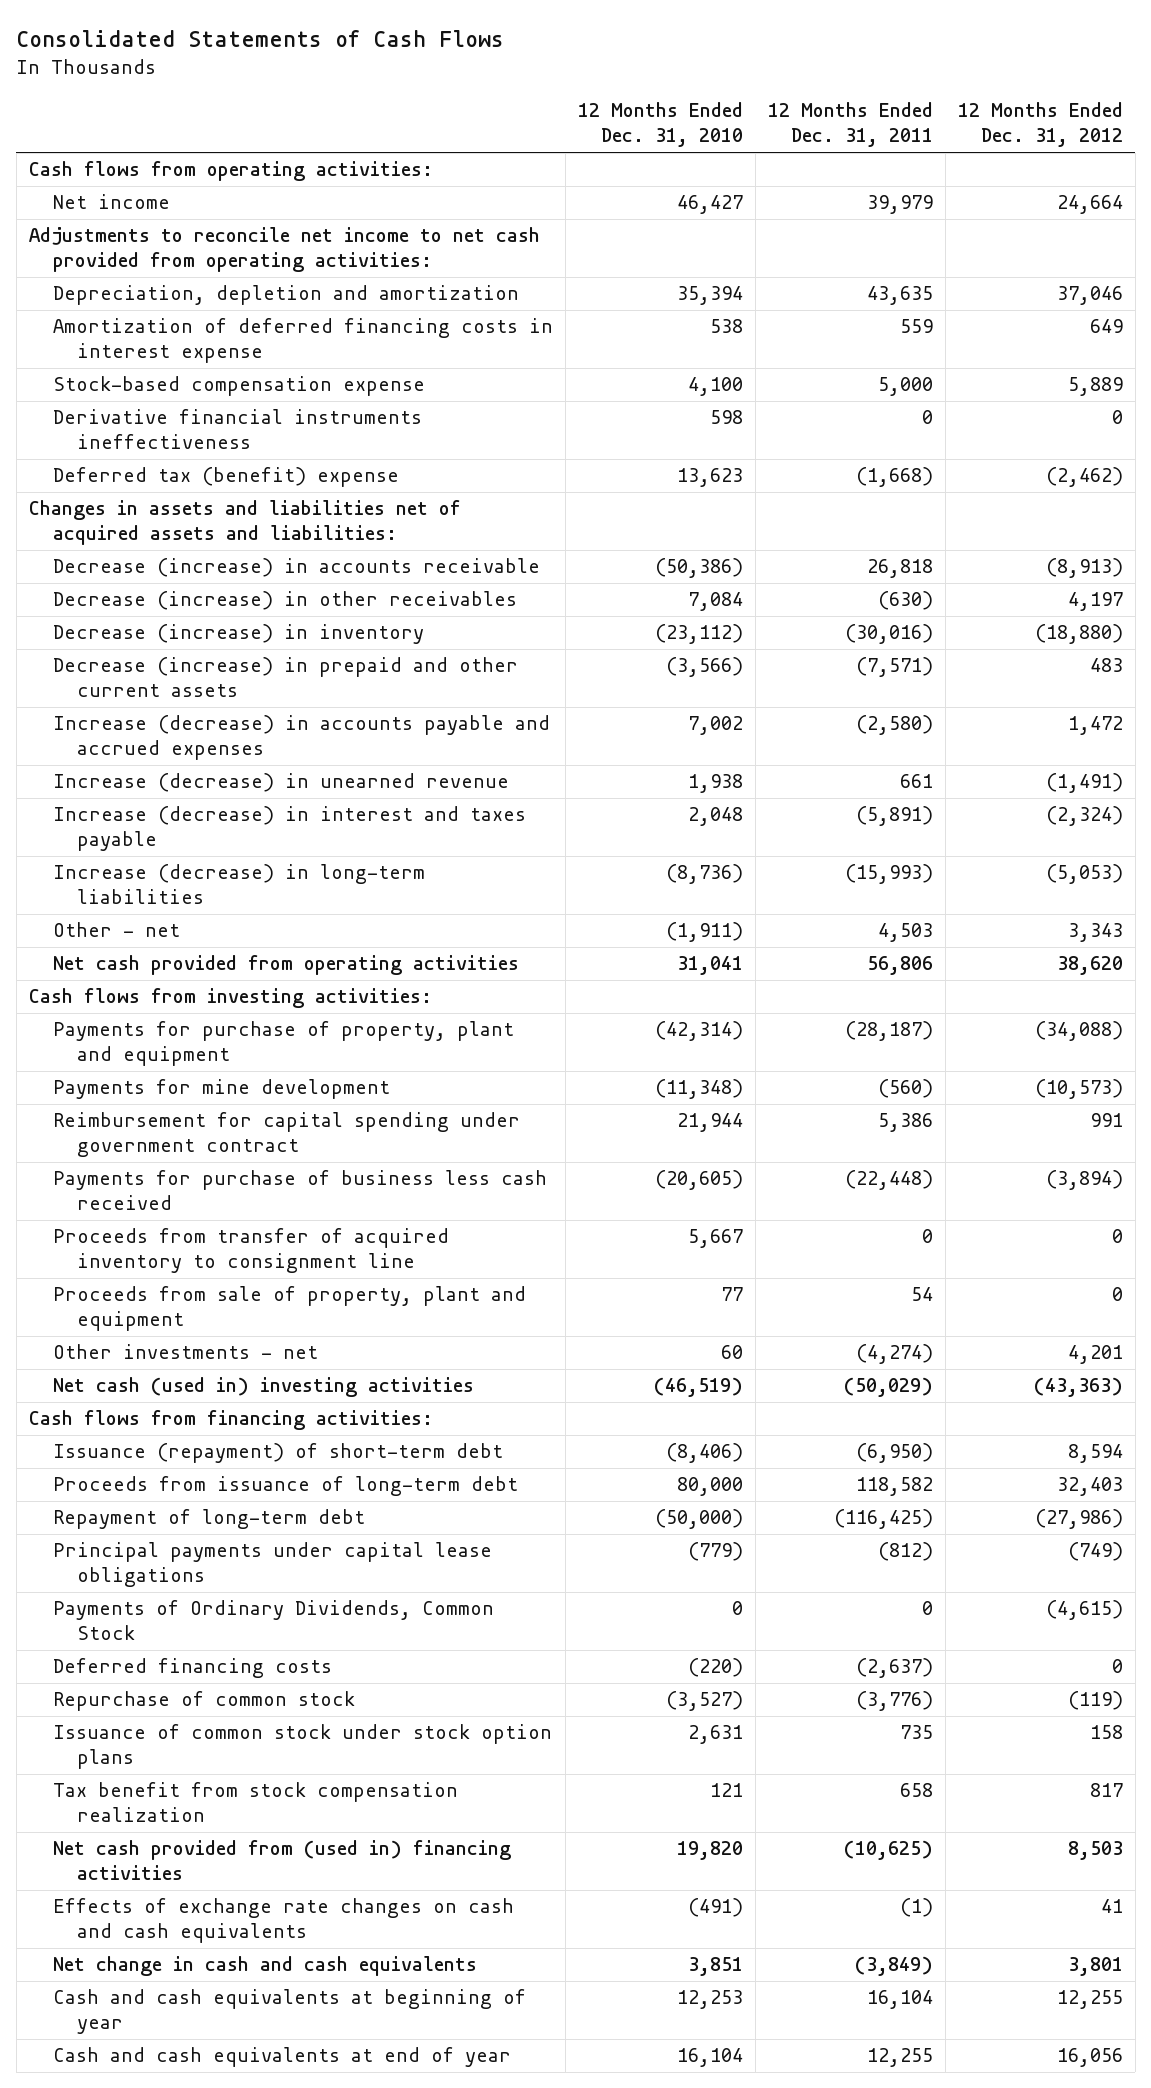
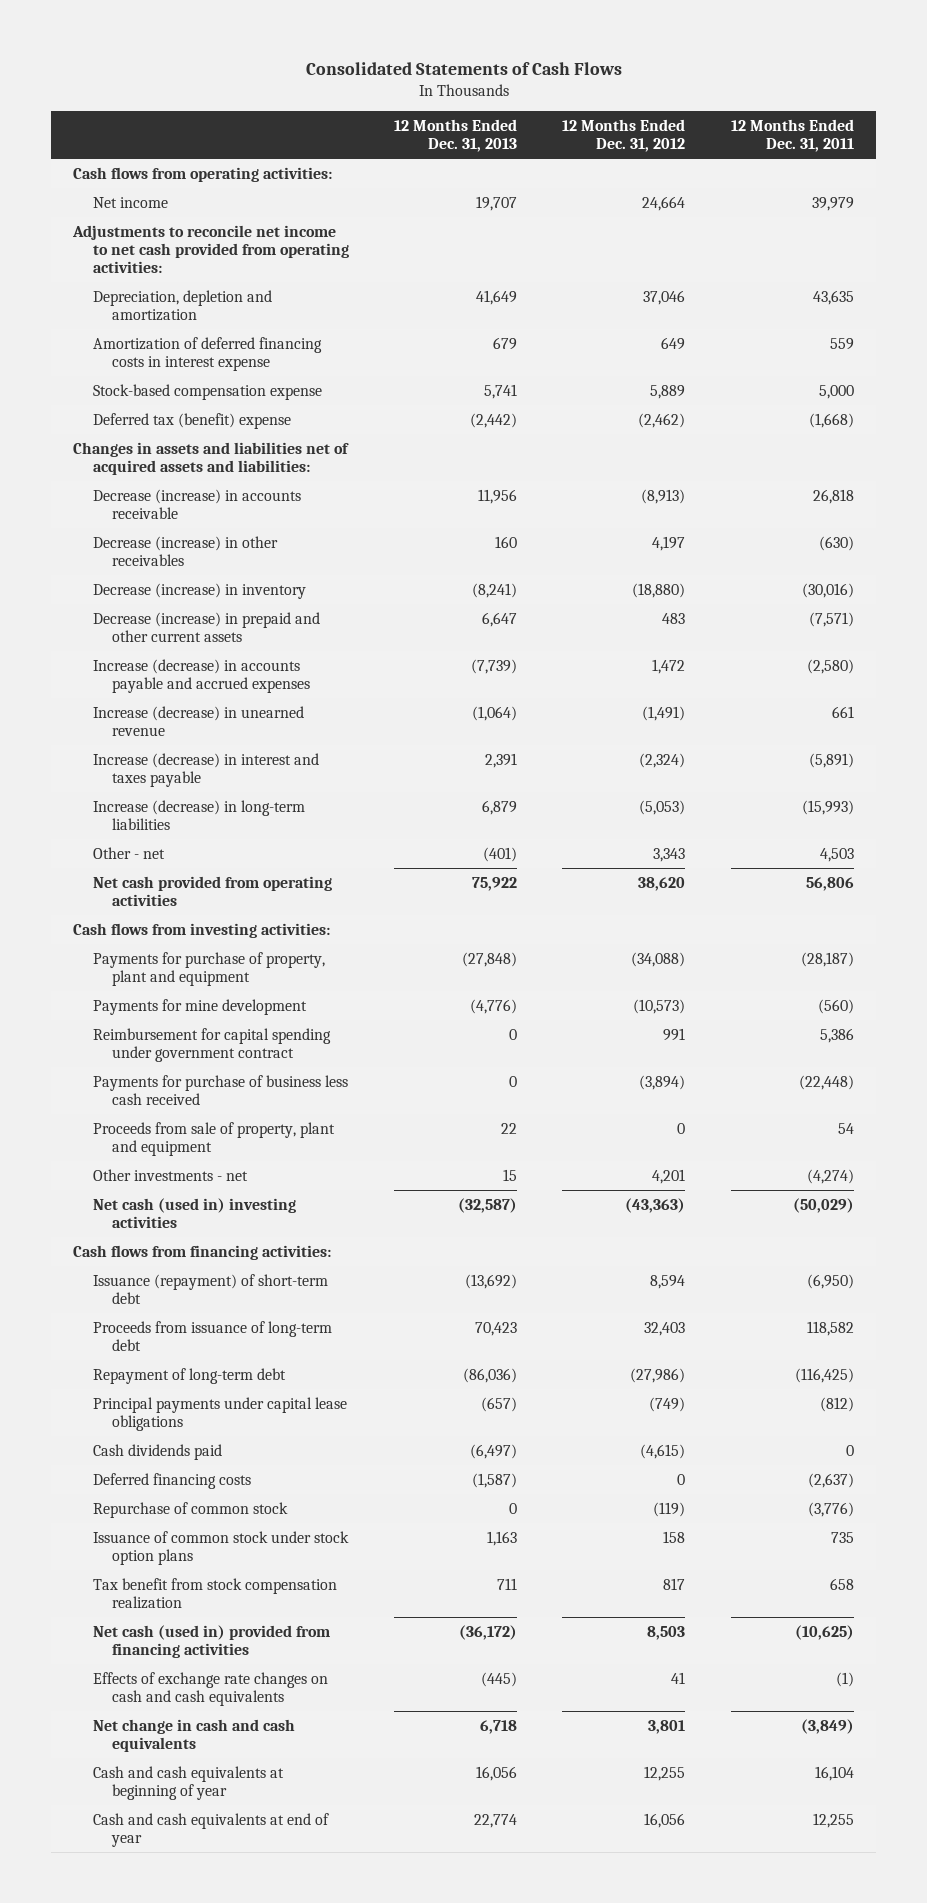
[577,102,743,148] 12 Months Ended Dec. 31, 2010 -> none
none -> [394,118,518,152] 12 Months Ended Dec. 31, 2013
[52,409,422,450] Derivative financial instruments ineffectiveness -> none
[52,1228,449,1274] Proceeds from transfer of acquired inventory to consignment line -> none
[52,1600,494,1641] Payments of Ordinary Dividends, Common Stock -> [92,1443,222,1460] Cash dividends paid
[52,1840,511,1881] Net cash provided from (used in) financing activities -> [92,1624,330,1658] Net cash (used in) provided from financing activities

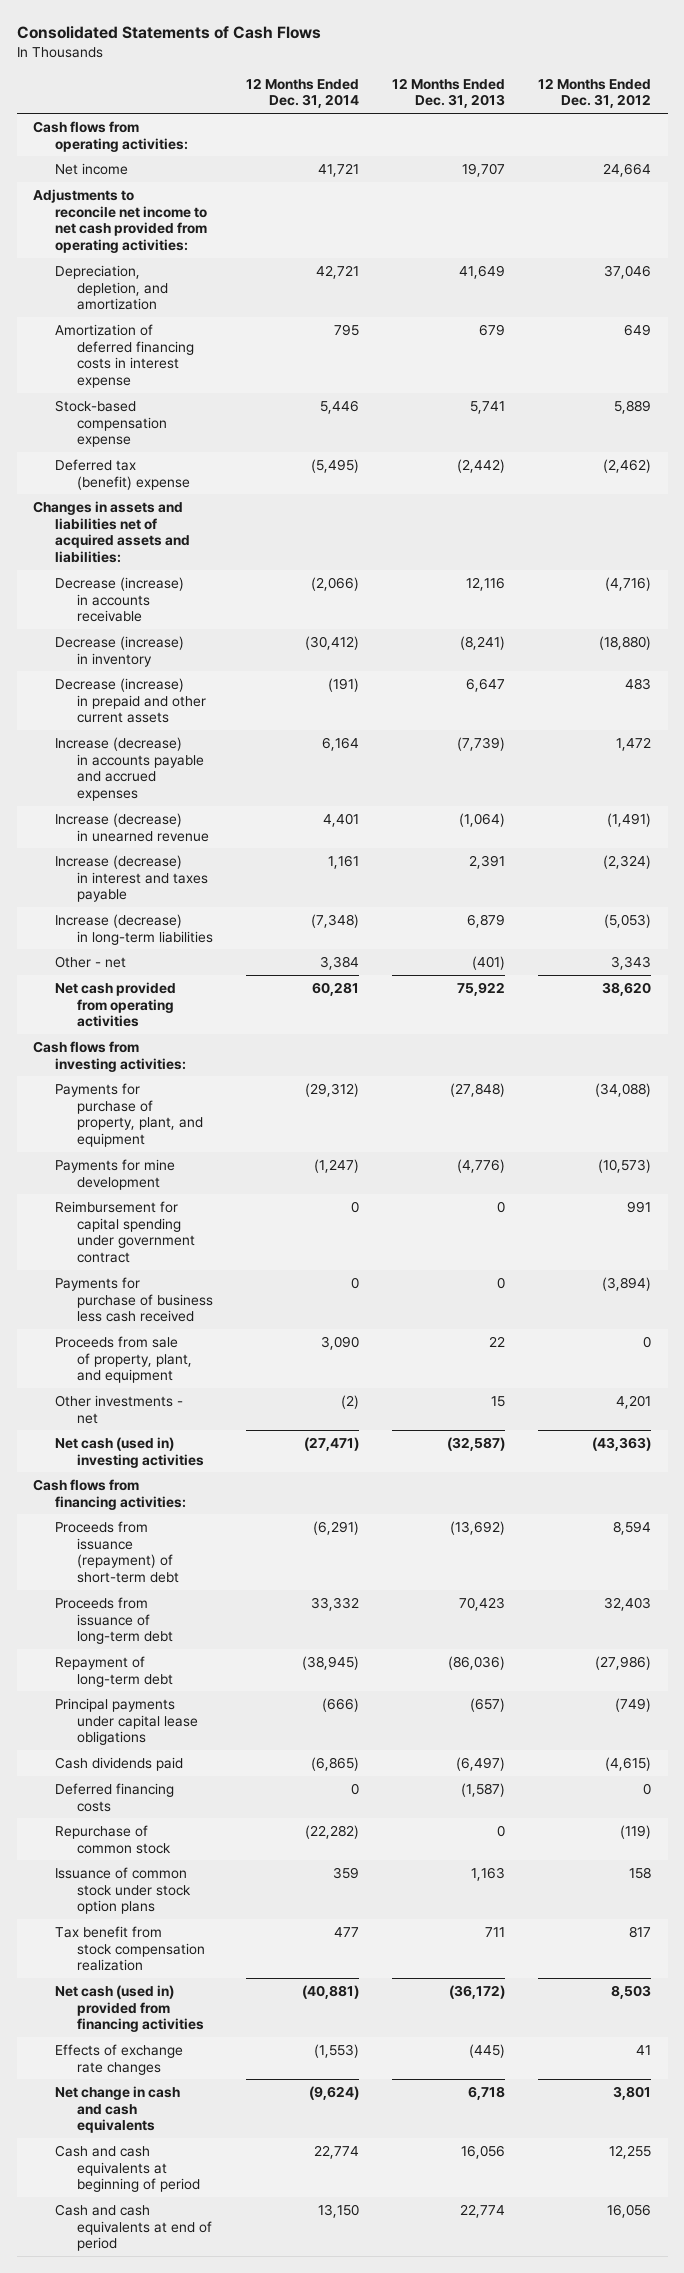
[730,118,854,152] 12 Months Ended Dec. 31, 2011 -> none
none -> [246,77,360,109] 12 Months Ended Dec. 31, 2014
[92,289,272,321] Depreciation, depletion and amortization -> [55,264,169,311] Depreciation, depletion, and amortization
[92,535,278,566] Decrease (increase) in other receivables -> none
[478,488,518,504] 11,956 -> [466,576,506,591] 12,116
[641,488,686,504] (8,913) -> [605,576,652,591] (4,716)
[92,951,325,986] Payments for purchase of property, plant and equipment -> [55,1082,204,1148] Payments for purchase of property, plant, and equipment
[92,1121,335,1156] Proceeds from sale of property, plant and equipment -> [55,1335,193,1384] Proceeds from sale of property, plant, and equipment
[92,1273,328,1304] Issuance (repayment) of short-term debt -> [55,1520,180,1584] Proceeds from issuance (repayment) of short-term debt
[92,1671,328,1706] Effects of exchange rate changes on cash and cash equivalents -> [55,2043,184,2075] Effects of exchange rate changes
[92,1765,284,1800] Cash and cash equivalents at beginning of year -> [55,2144,201,2193] Cash and cash equivalents at beginning of period
[92,1812,329,1847] Cash and cash equivalents at end of year -> [55,2203,213,2252] Cash and cash equivalents at end of period

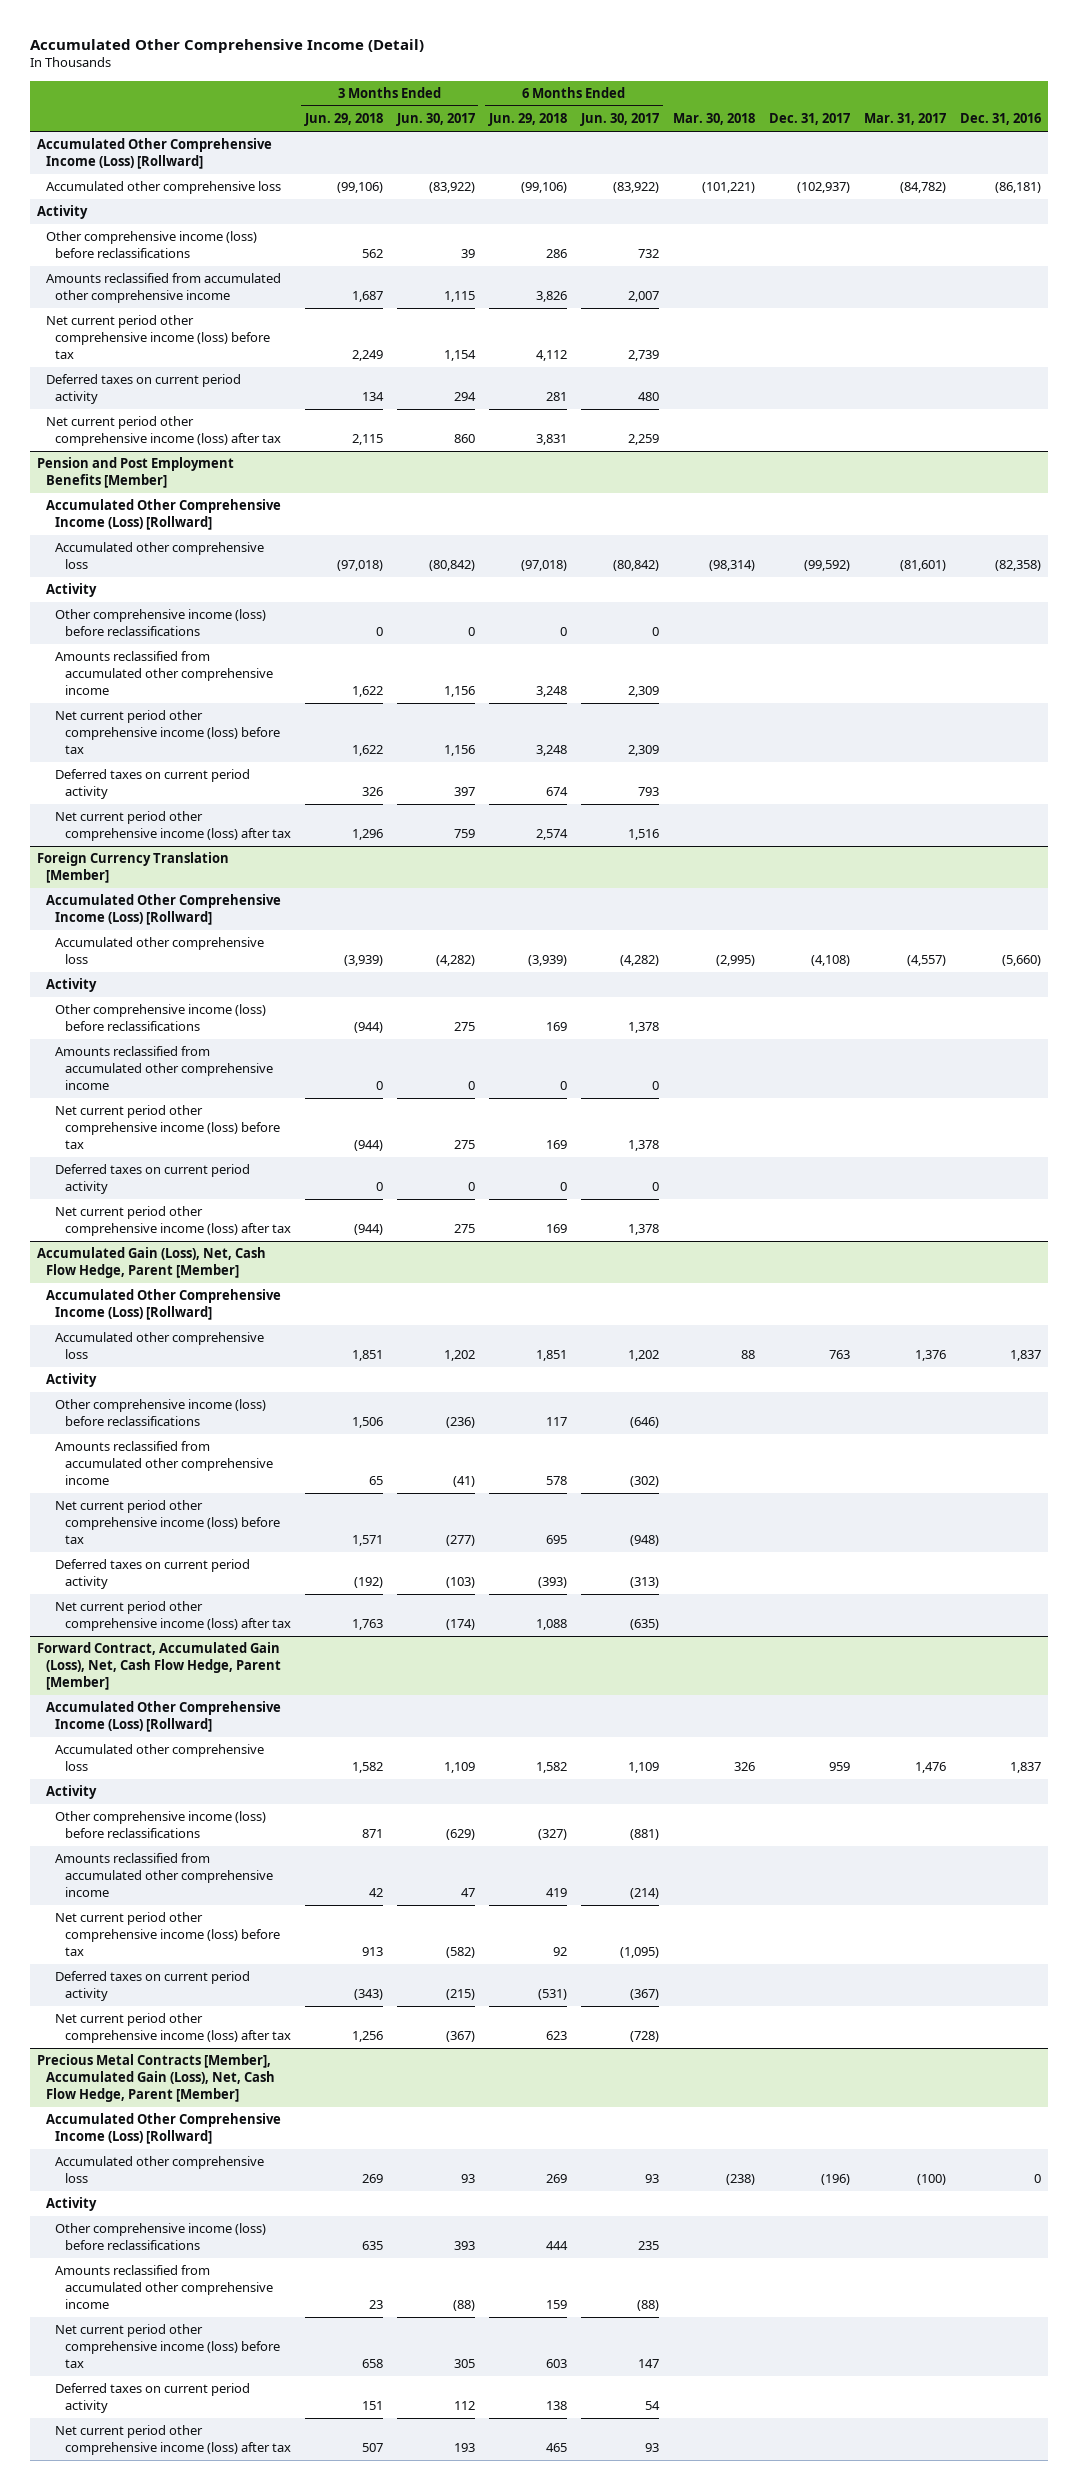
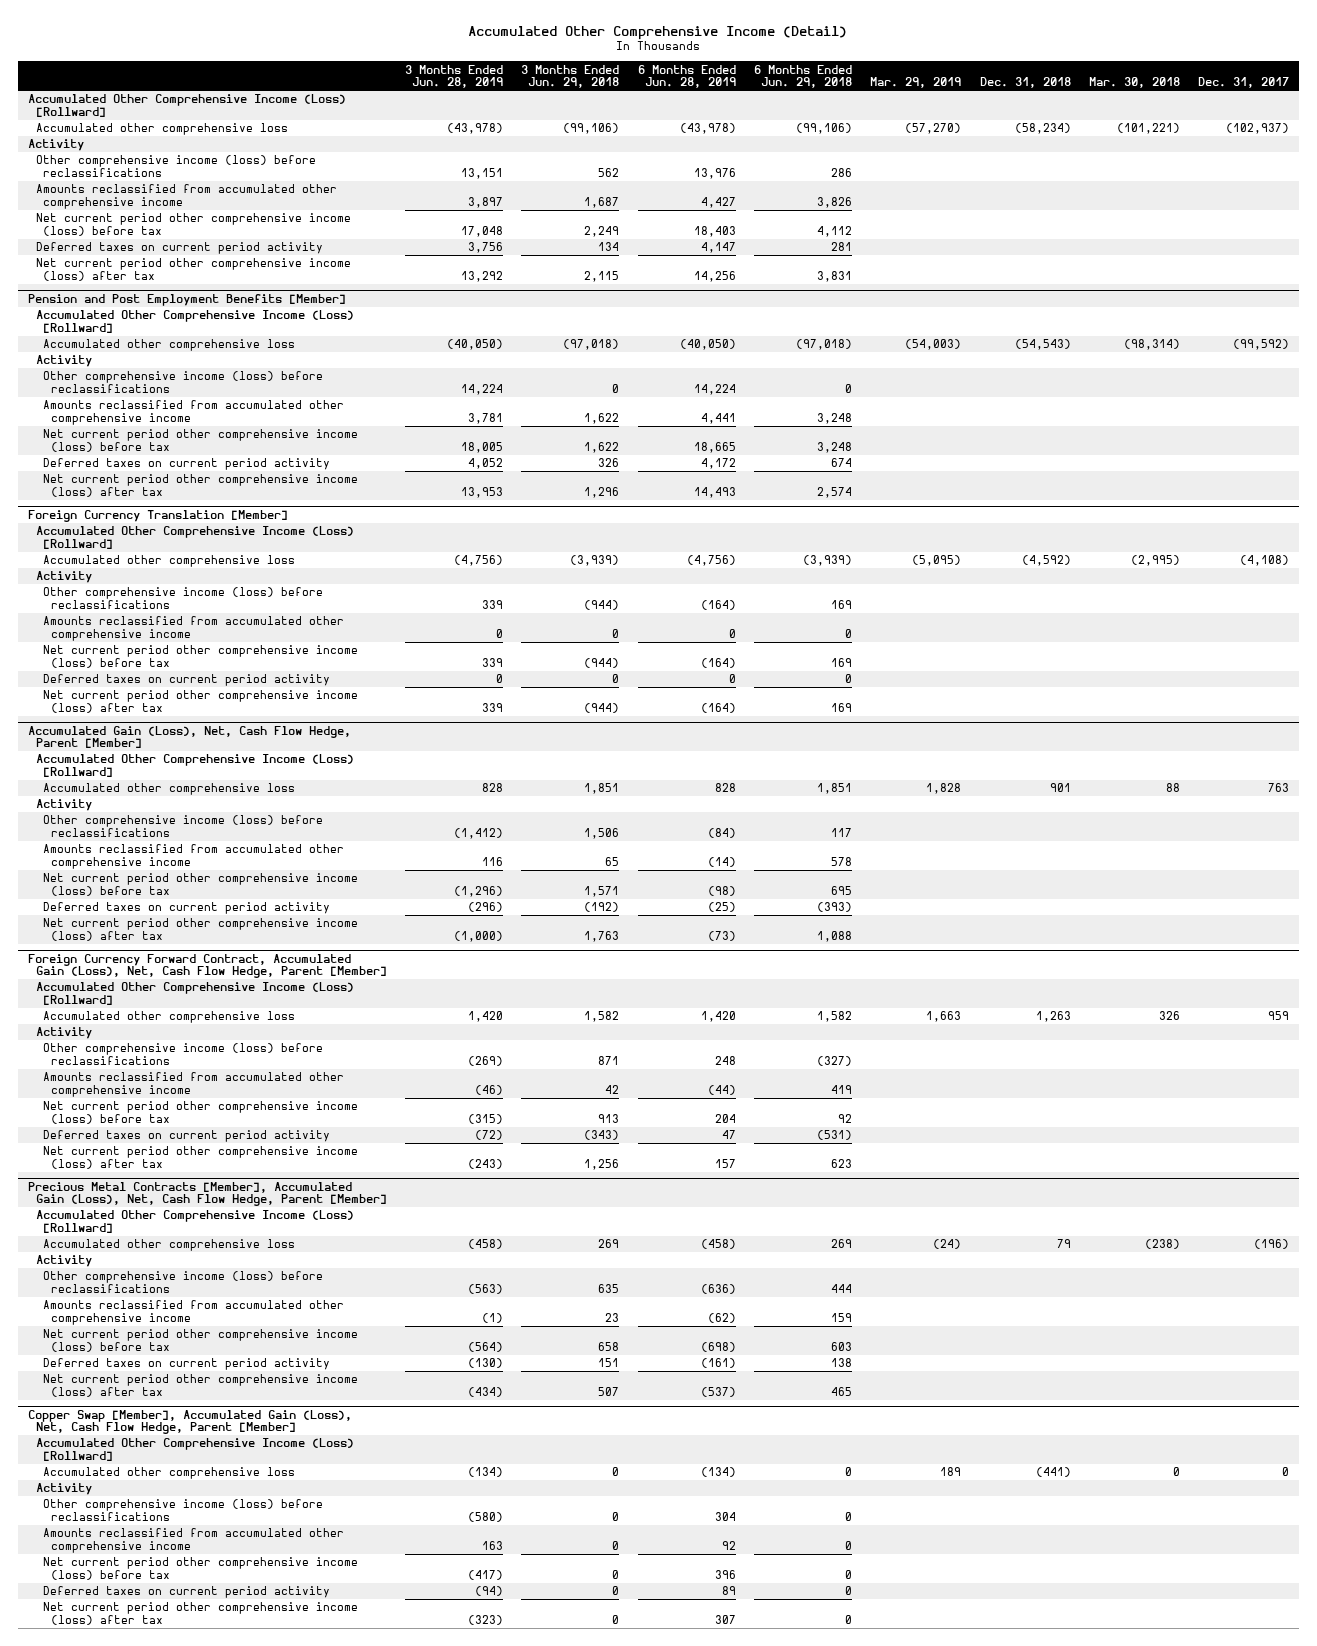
[395,113,475,127] Jun. 30, 2017 -> none
[580,113,660,127] Jun. 30, 2017 -> none
[864,113,947,126] Mar. 31, 2017 -> none
[960,113,1042,126] Dec. 31, 2016 -> none
none -> [404,64,503,89] 3 Months Ended Jun. 28, 2019
none -> [637,64,736,89] 6 Months Ended Jun. 28, 2019
none -> [870,77,962,89] Mar. 29, 2019
none -> [979,77,1071,89] Dec. 31, 2018
[36,1642,282,1690] Forward Contract, Accumulated Gain (Loss), Net, Cash Flow Hedge, Parent [Member] -> [27,953,387,979] Foreign Currency Forward Contract, Accumulated Gain (Loss), Net, Cash Flow Hedge, Parent [Member]
none -> [27,1409,352,1435] Copper Swap [Member], Accumulated Gain (Loss), Net, Cash Flow Hedge, Parent [Member]
none -> [35,1438,354,1462] Accumulated Other Comprehensive Income (Loss) [Rollward]
none -> [43,1467,296,1480] Accumulated other comprehensive loss
none -> [35,1483,92,1496] Activity
none -> [43,1499,324,1522] Other comprehensive income (loss) before reclassifications
none -> [43,1528,345,1554] Amounts reclassified from accumulated other comprehensive income
none -> [43,1557,359,1581] Net current period other comprehensive income (loss) before tax
none -> [43,1586,331,1599] Deferred taxes on current period activity
none -> [43,1602,359,1626] Net current period other comprehensive income (loss) after tax

